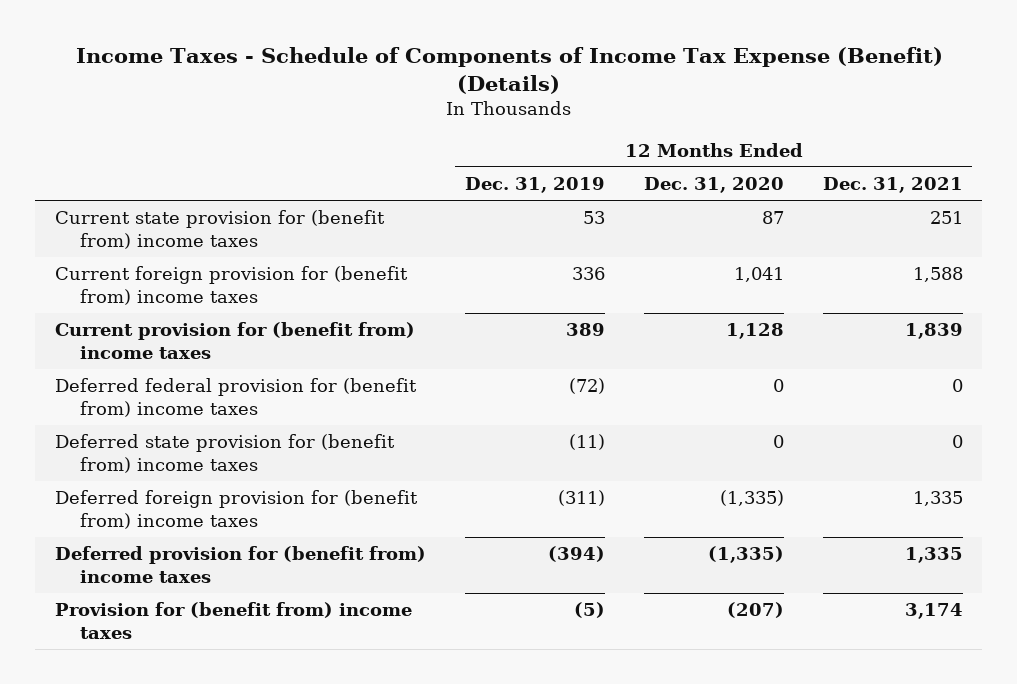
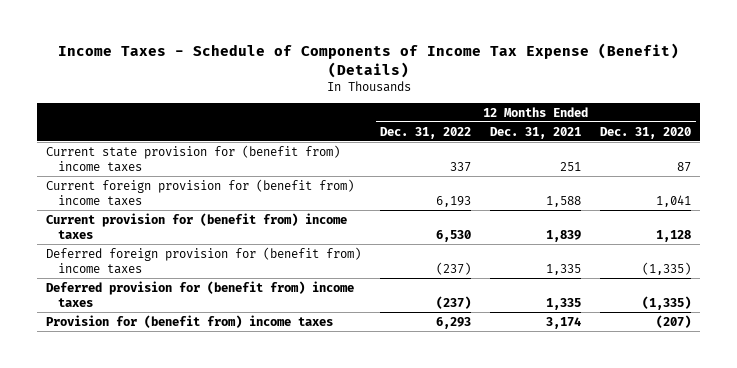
[464,177,605,194] Dec. 31, 2019 -> none
none -> [380,126,472,139] Dec. 31, 2022
[54,378,417,418] Deferred federal provision for (benefit from) income taxes -> none
[54,434,395,474] Deferred state provision for (benefit from) income taxes -> none

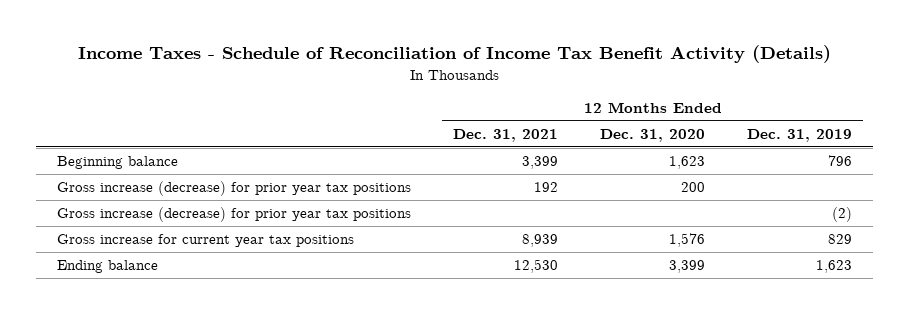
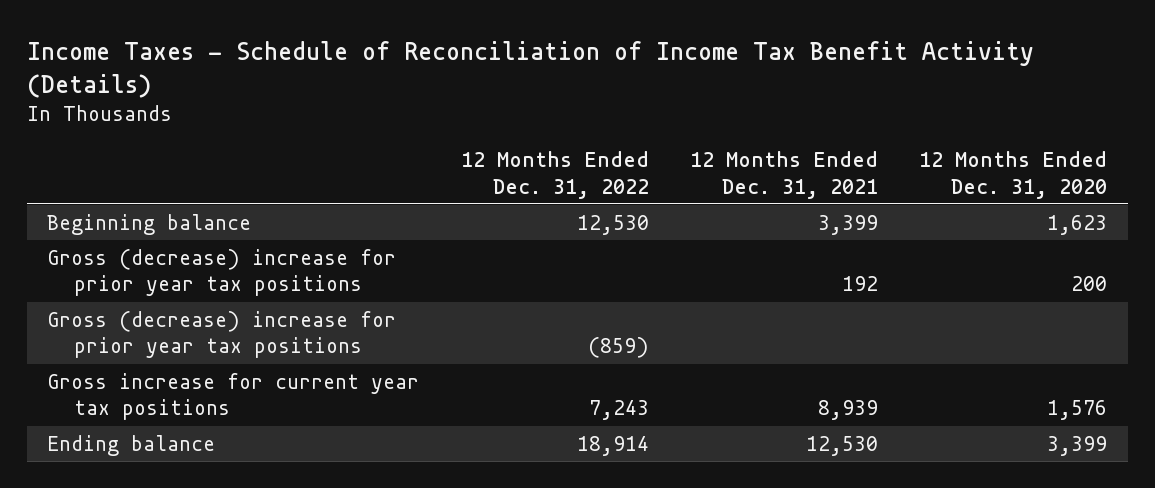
[747,129,853,143] Dec. 31, 2019 -> none
none -> [460,151,649,199] 12 Months Ended Dec. 31, 2022
[56,181,411,197] Gross increase (decrease) for prior year tax positions -> [47,248,397,297] Gross (decrease) increase for prior year tax positions
[56,207,411,223] Gross increase (decrease) for prior year tax positions -> [47,310,397,359] Gross (decrease) increase for prior year tax positions

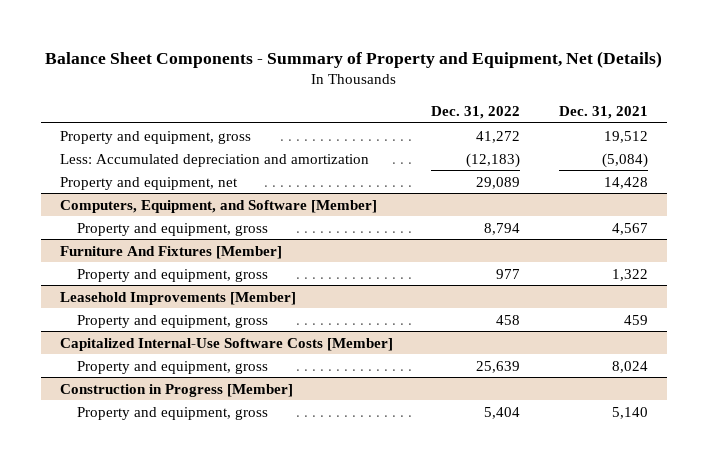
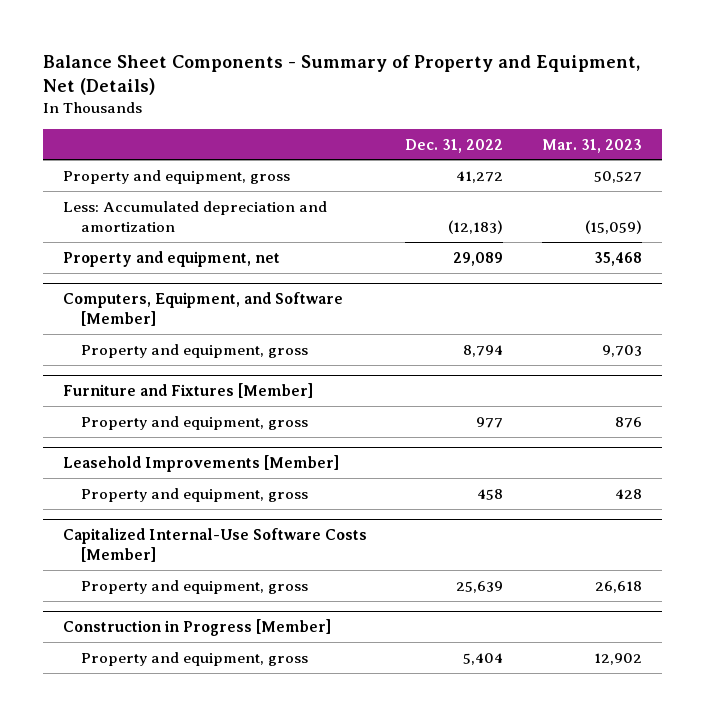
[558,105,648,119] Dec. 31, 2021 -> none
none -> [542,138,643,153] Mar. 31, 2023
[59,245,282,259] Furniture And Fixtures [Member] -> [62,382,313,398] Furniture and Fixtures [Member]

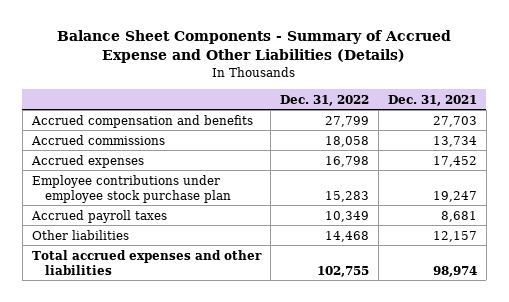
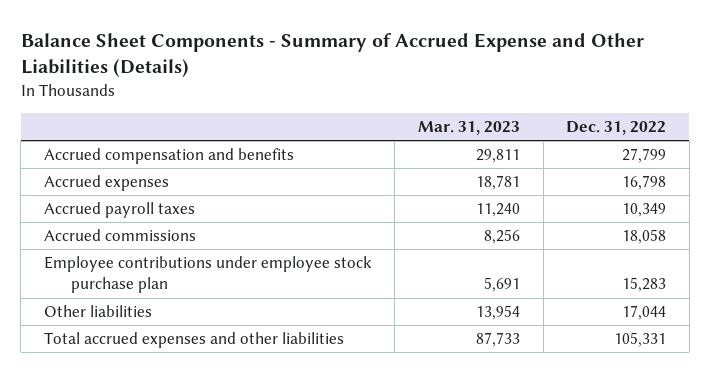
[387,94,477,106] Dec. 31, 2021 -> none
none -> [418,121,521,136] Mar. 31, 2023
[30,134,165,145] Accrued commissions -> [43,229,196,242] Accrued commissions
[31,174,232,203] Employee contributions under employee stock purchase plan -> [43,256,372,294] Employee contributions under employee stock purchase plan
[324,230,369,242] 14,468 -> [622,305,667,321] 17,044
[316,265,369,277] 102,755 -> [614,332,667,348] 105,331

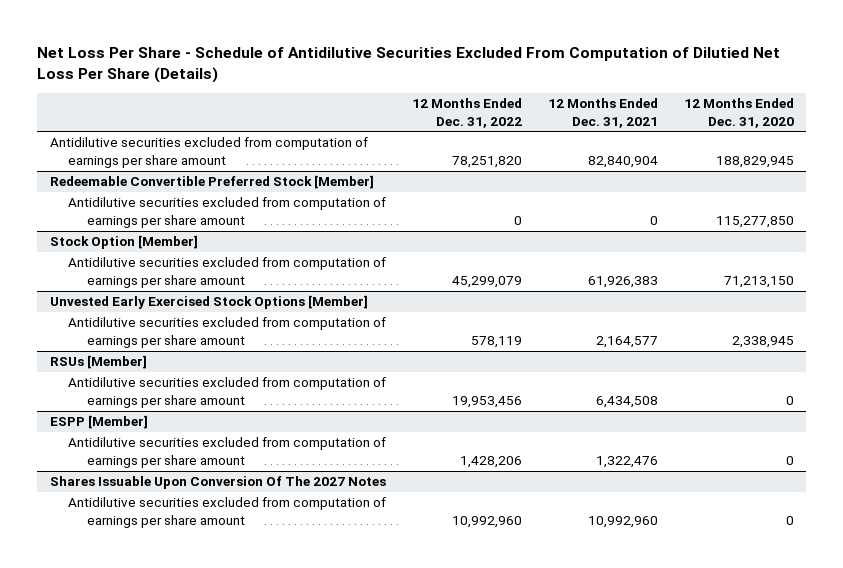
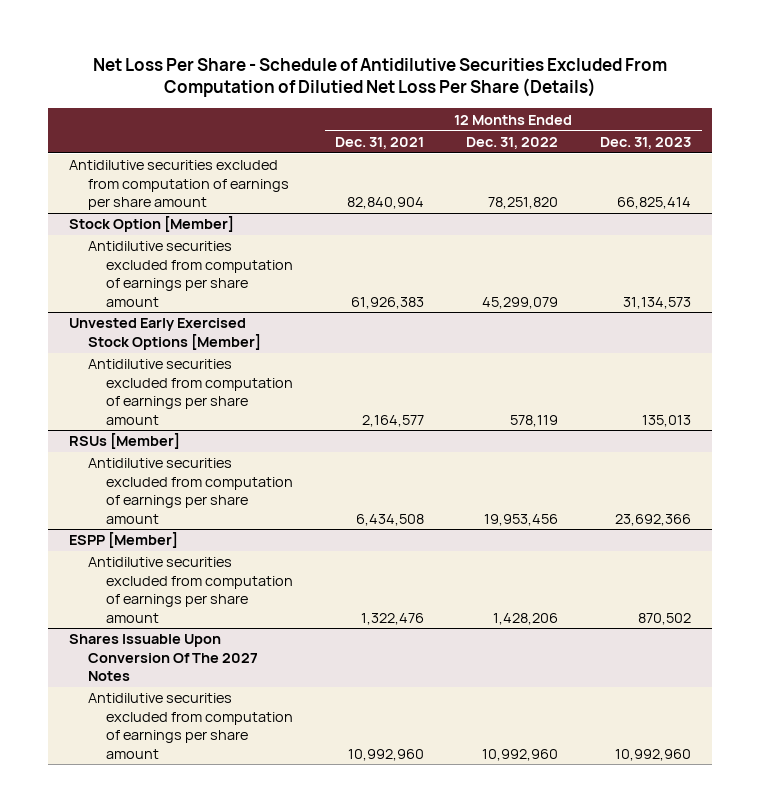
[683,98,794,128] 12 Months Ended Dec. 31, 2020 -> none
none -> [600,136,692,149] Dec. 31, 2023
[49,175,374,190] Redeemable Convertible Preferred Stock [Member] -> none
[68,197,387,228] Antidilutive securities excluded from computation of earnings per share amount -> none

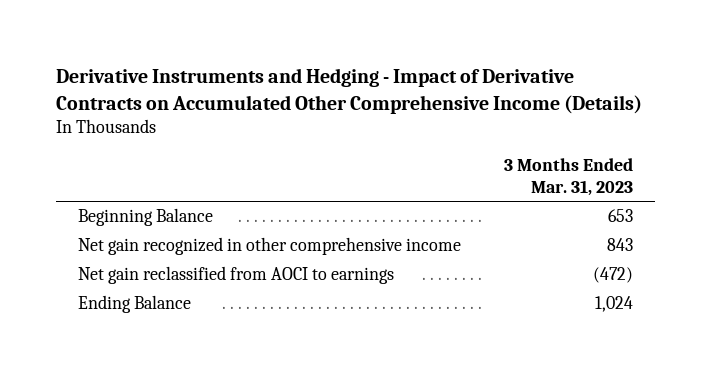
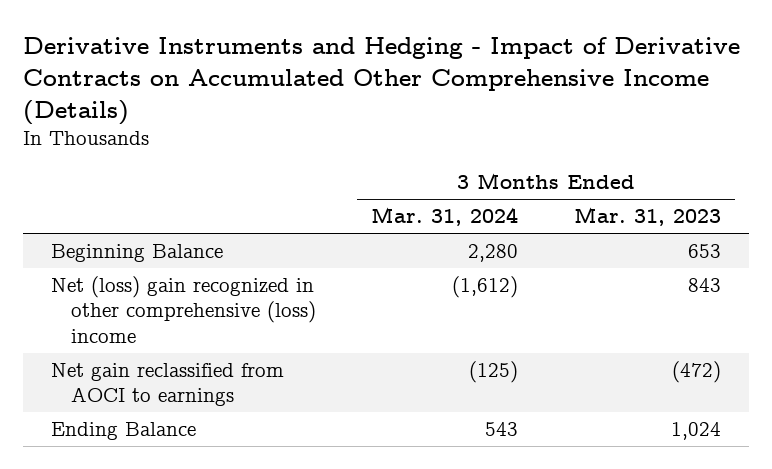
none -> [371,207,519,227] Mar. 31, 2024
[77,237,461,256] Net gain recognized in other comprehensive income -> [50,275,316,343] Net (loss) gain recognized in other comprehensive (loss) income

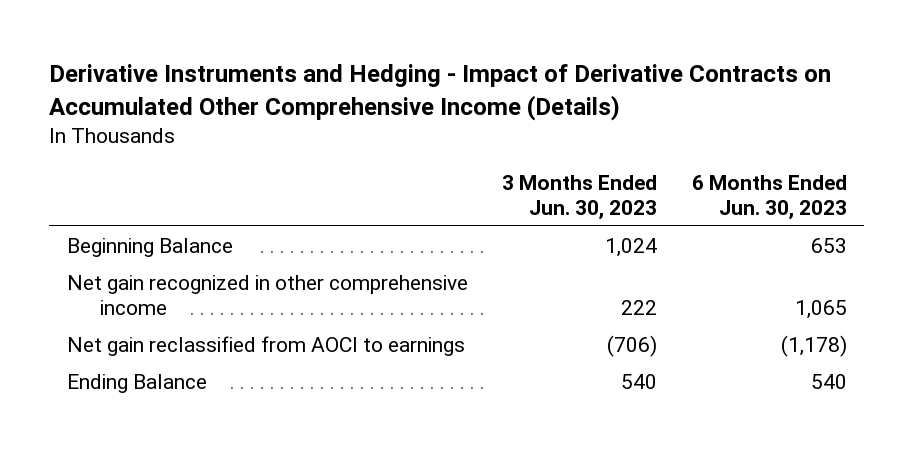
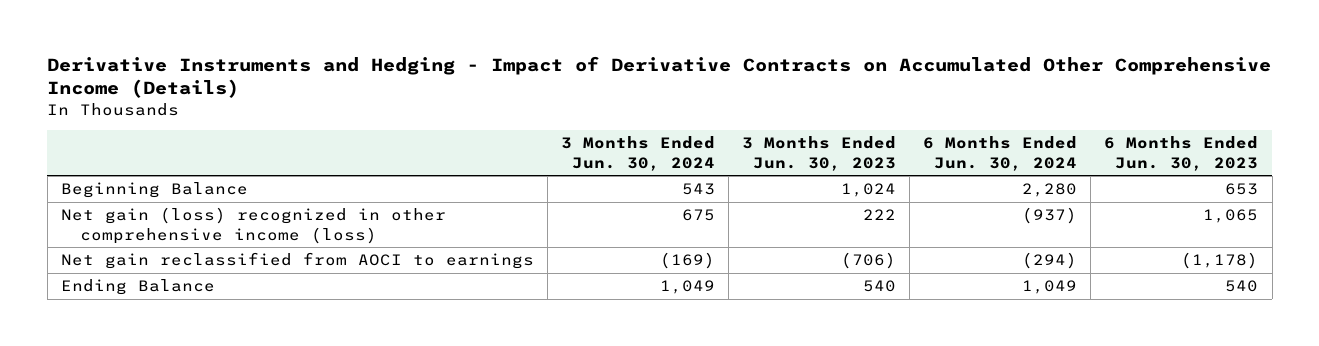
none -> [560,136,715,171] 3 Months Ended Jun. 30, 2024
none -> [923,136,1078,171] 6 Months Ended Jun. 30, 2024
[66,275,468,315] Net gain recognized in other comprehensive income -> [60,207,446,244] Net gain (loss) recognized in other comprehensive income (loss)

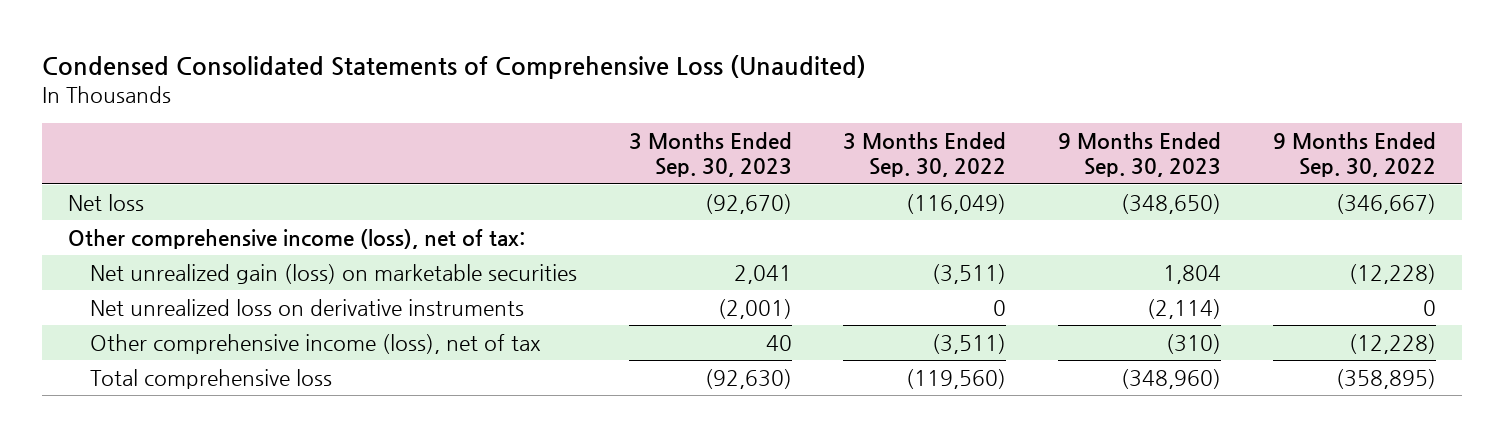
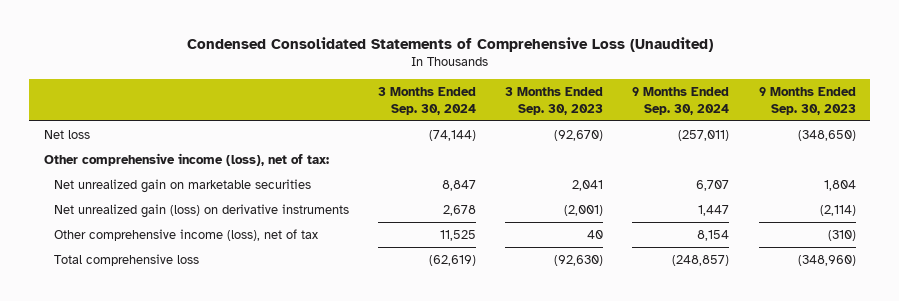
[843,132,1007,178] 3 Months Ended Sep. 30, 2022 -> none
[1272,132,1436,178] 9 Months Ended Sep. 30, 2022 -> none
none -> [377,87,476,115] 3 Months Ended Sep. 30, 2024
none -> [632,87,730,115] 9 Months Ended Sep. 30, 2024
[90,264,578,285] Net unrealized gain (loss) on marketable securities -> [53,178,311,193] Net unrealized gain on marketable securities
[90,299,525,317] Net unrealized loss on derivative instruments -> [53,203,349,218] Net unrealized gain (loss) on derivative instruments

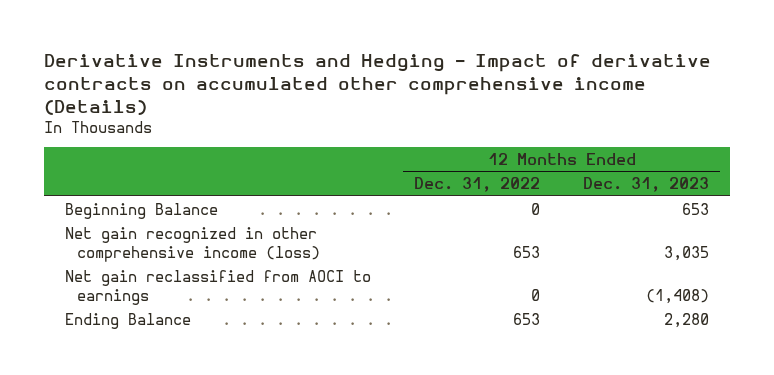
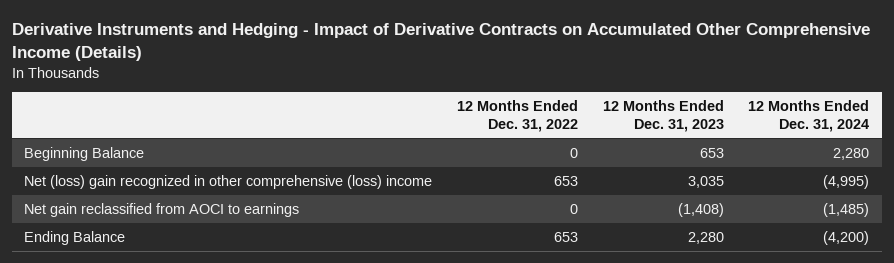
[43,53,711,115] Derivative Instruments and Hedging - Impact of derivative contracts on accumulated other comprehensive income (Details) -> [12,22,871,61] Derivative Instruments and Hedging - Impact of Derivative Contracts on Accumulated Other Comprehensive Income (Details)
none -> [748,100,870,132] 12 Months Ended Dec. 31, 2024
[65,226,321,262] Net gain recognized in other comprehensive income (loss) -> [24,175,433,190] Net (loss) gain recognized in other comprehensive (loss) income

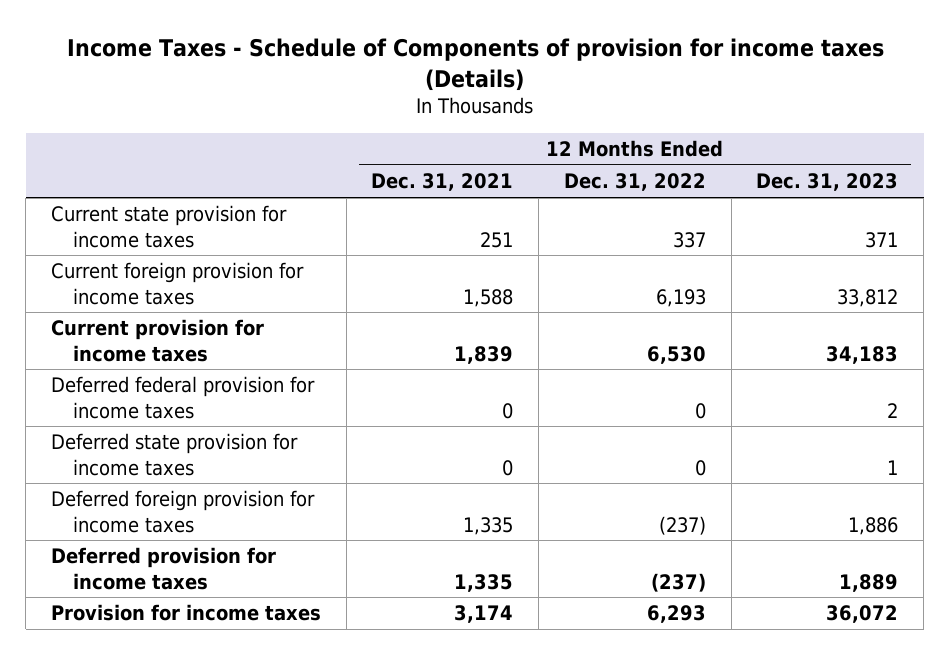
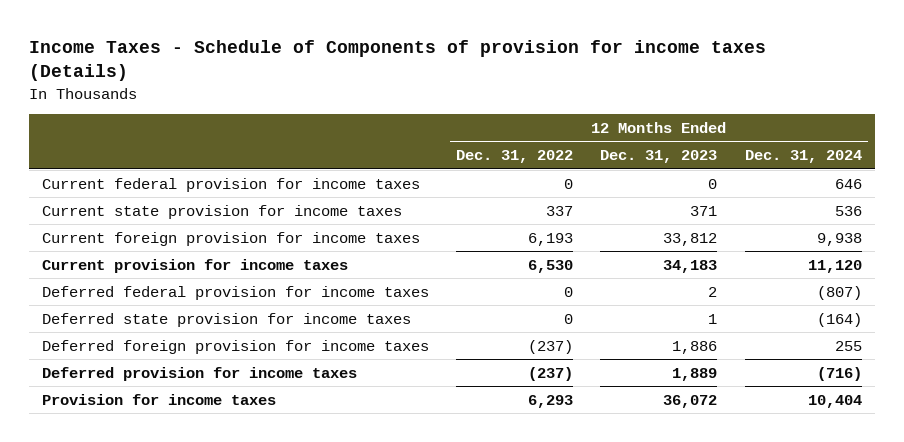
[371,173,514,192] Dec. 31, 2021 -> none
none -> [744,150,862,164] Dec. 31, 2024
none -> [42,177,421,192] Current federal provision for income taxes

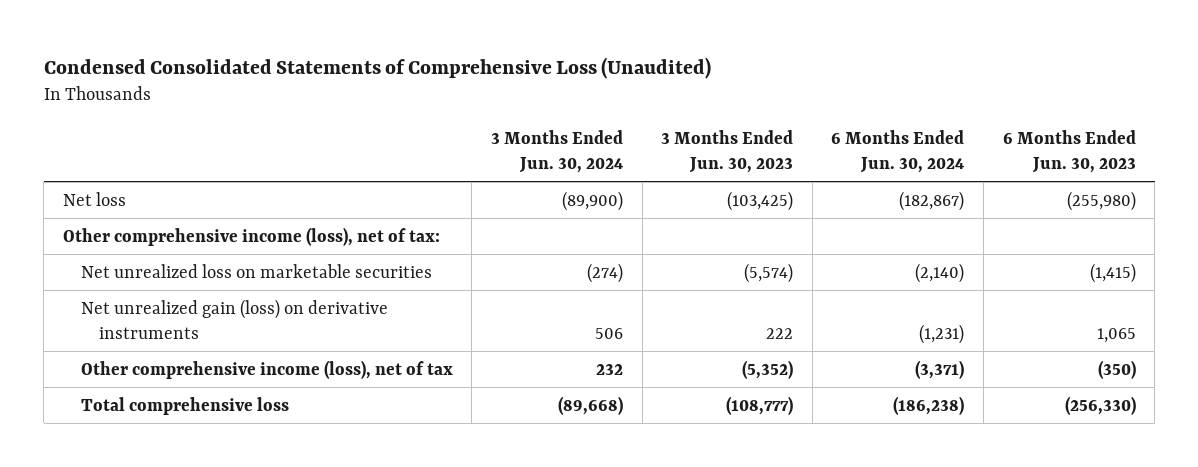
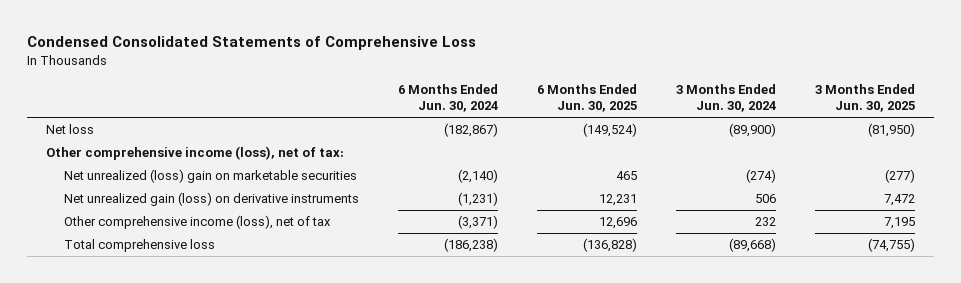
[43,56,711,79] Condensed Consolidated Statements of Comprehensive Loss (Unaudited) -> [26,35,476,50] Condensed Consolidated Statements of Comprehensive Loss
[661,129,794,173] 3 Months Ended Jun. 30, 2023 -> none
[1002,129,1136,173] 6 Months Ended Jun. 30, 2023 -> none
none -> [536,84,637,113] 6 Months Ended Jun. 30, 2025
none -> [814,84,915,113] 3 Months Ended Jun. 30, 2025
[80,263,432,278] Net unrealized loss on marketable securities -> [63,169,357,184] Net unrealized (loss) gain on marketable securities

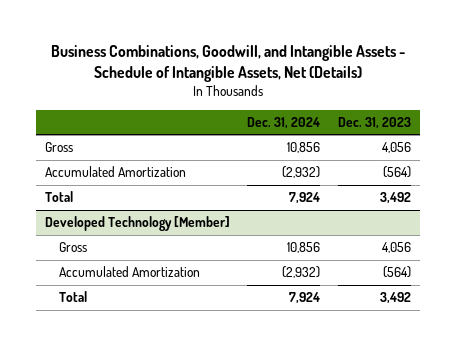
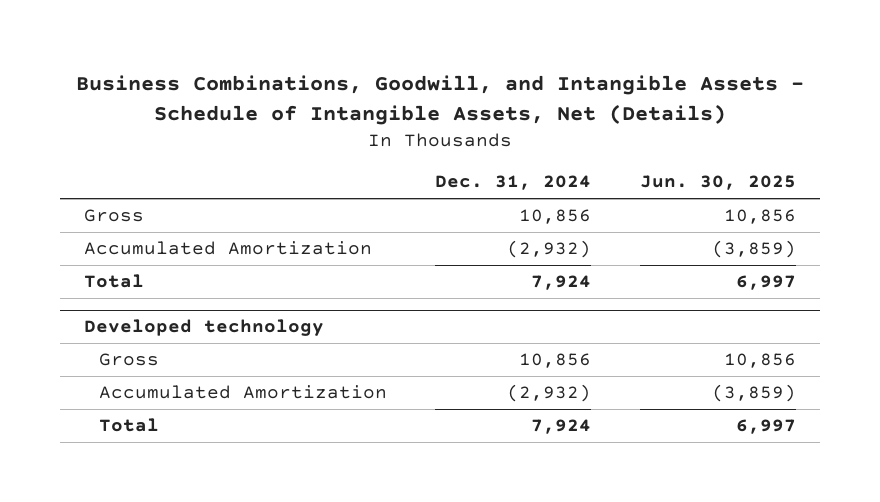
[338,117,412,130] Dec. 31, 2023 -> none
none -> [639,175,796,191] Jun. 30, 2025
[44,216,230,232] Developed Technology [Member] -> [84,319,325,337] Developed technology

